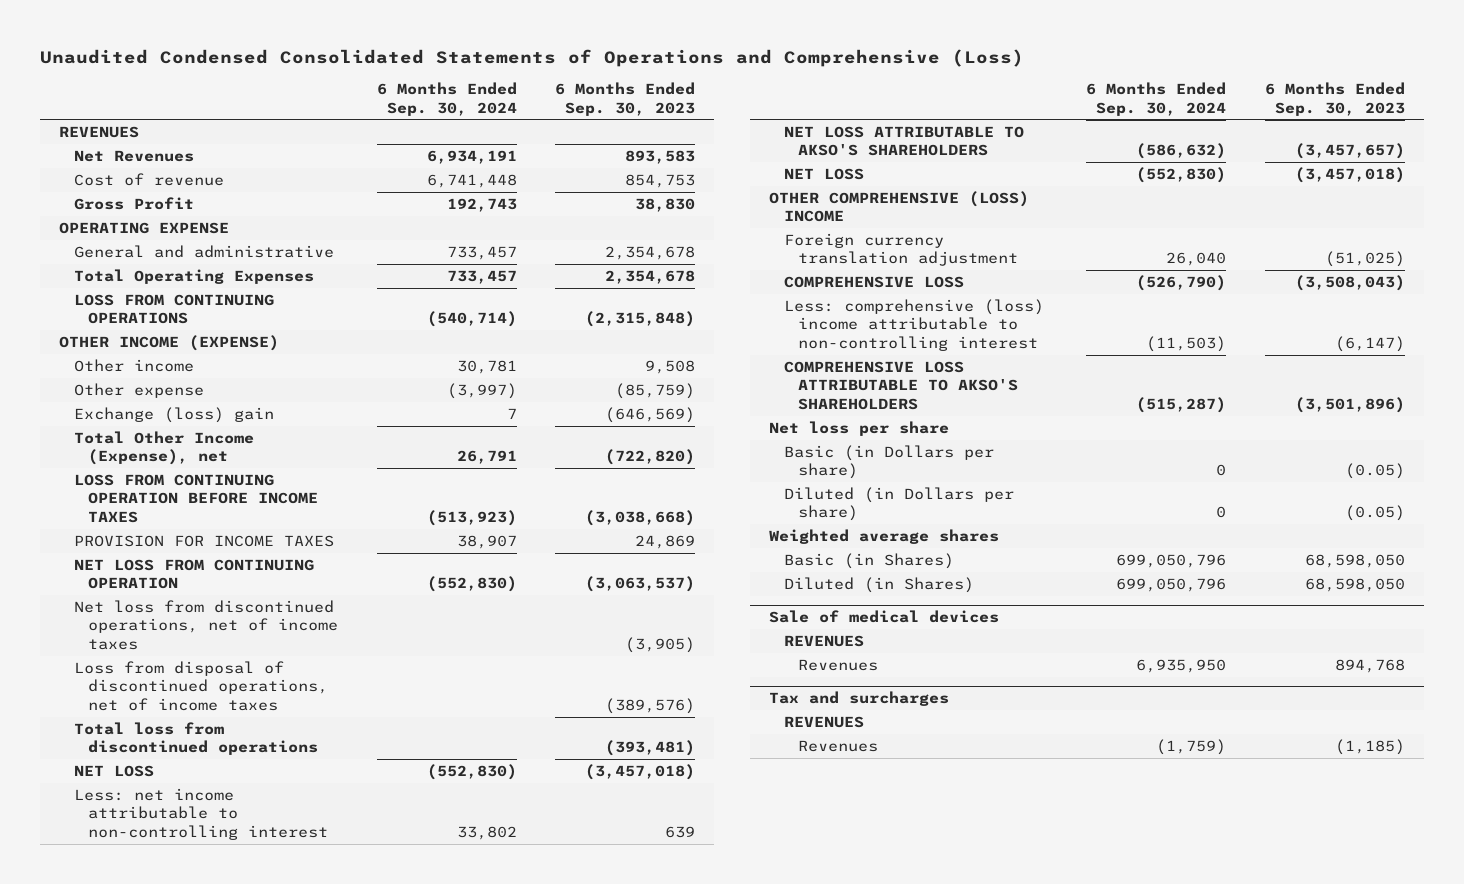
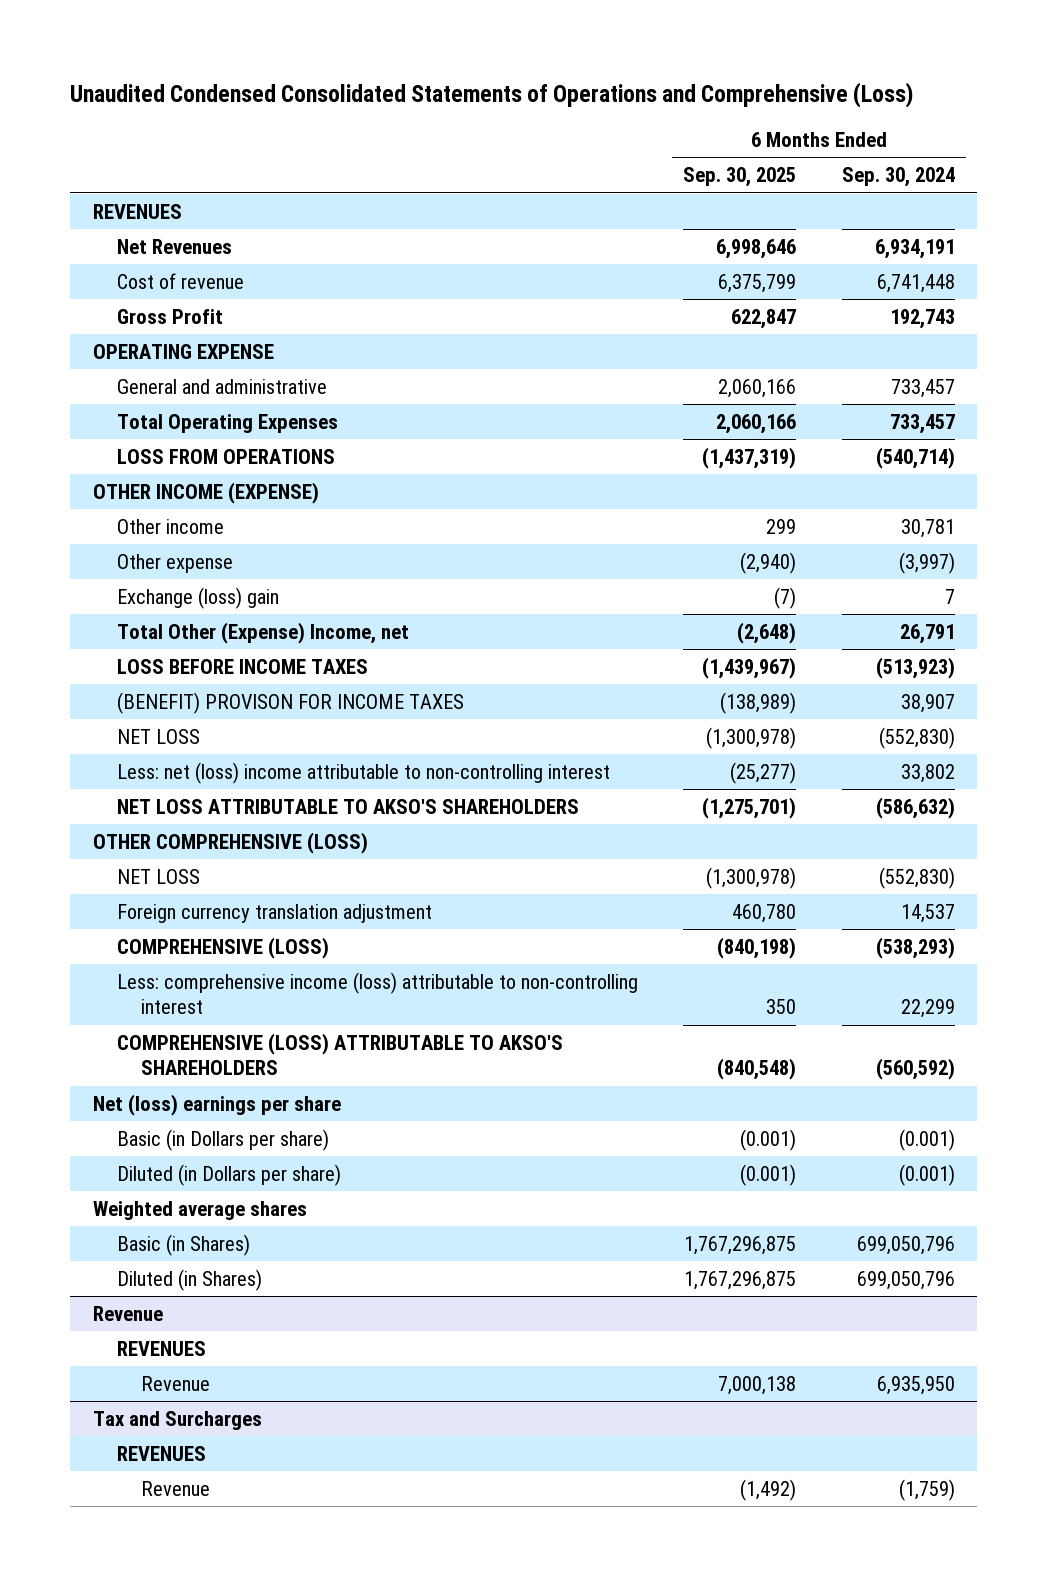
[554,82,695,116] 6 Months Ended Sep. 30, 2023 -> none
none -> [683,167,797,188] Sep. 30, 2025
[73,293,274,325] LOSS FROM CONTINUING OPERATIONS -> [116,448,335,464] LOSS FROM OPERATIONS
[73,558,314,590] NET LOSS FROM CONTINUING OPERATION -> none
[73,599,339,650] Net loss from discontinued operations, net of income taxes -> none
[73,660,329,711] Loss from disposal of discontinued operations, net of income taxes -> none
[73,721,319,756] Total loss from discontinued operations -> none
[73,430,254,466] Total Other Income (Expense), net -> [116,621,409,644] Total Other (Expense) Income, net
[73,473,319,523] LOSS FROM CONTINUING OPERATION BEFORE INCOME TAXES -> [116,658,368,674] LOSS BEFORE INCOME TAXES
[73,534,334,547] PROVISION FOR INCOME TAXES -> [116,691,464,714] (BENEFIT) PROVISON FOR INCOME TAXES
[73,787,329,840] Less: net income attributable to non-controlling interest -> [116,761,610,784] Less: net (loss) income attributable to non-controlling interest
none -> [92,831,368,854] OTHER COMPREHENSIVE (LOSS)
[769,190,1030,223] OTHER COMPREHENSIVE (LOSS) INCOME -> none
[1166,252,1227,267] 26,040 -> [900,903,955,923] 14,537
[783,275,964,288] COMPREHENSIVE LOSS -> [116,936,329,959] COMPREHENSIVE (LOSS)
[1136,274,1227,291] (526,790) -> [875,936,955,959] (538,293)
[783,298,1044,351] Less: comprehensive (loss) income attributable to non-controlling interest -> [116,971,638,1015] Less: comprehensive income (loss) attributable to non-controlling interest
[1146,335,1227,352] (11,503) -> [900,999,955,1019] 22,299
[783,360,1019,410] COMPREHENSIVE LOSS ATTRIBUTABLE TO AKSO'S SHAREHOLDERS -> [116,1032,563,1076] COMPREHENSIVE (LOSS) ATTRIBUTABLE TO AKSO'S SHAREHOLDERS
[1136,396,1227,413] (515,287) -> [875,1058,955,1081] (560,592)
[769,420,950,436] Net loss per share -> [92,1093,341,1116] Net (loss) earnings per share
[1216,464,1227,477] 0 -> [898,1128,955,1151] (0.001)
[1216,506,1227,519] 0 -> [898,1163,955,1186] (0.001)
[769,610,1000,624] Sale of medical devices -> none
none -> [92,1305,163,1321] Revenue
[798,658,879,671] Revenues -> [141,1375,211,1391] Revenue
[769,691,950,707] Tax and surcharges -> [92,1410,262,1430] Tax and Surcharges
[798,739,879,752] Revenues -> [141,1480,211,1496] Revenue

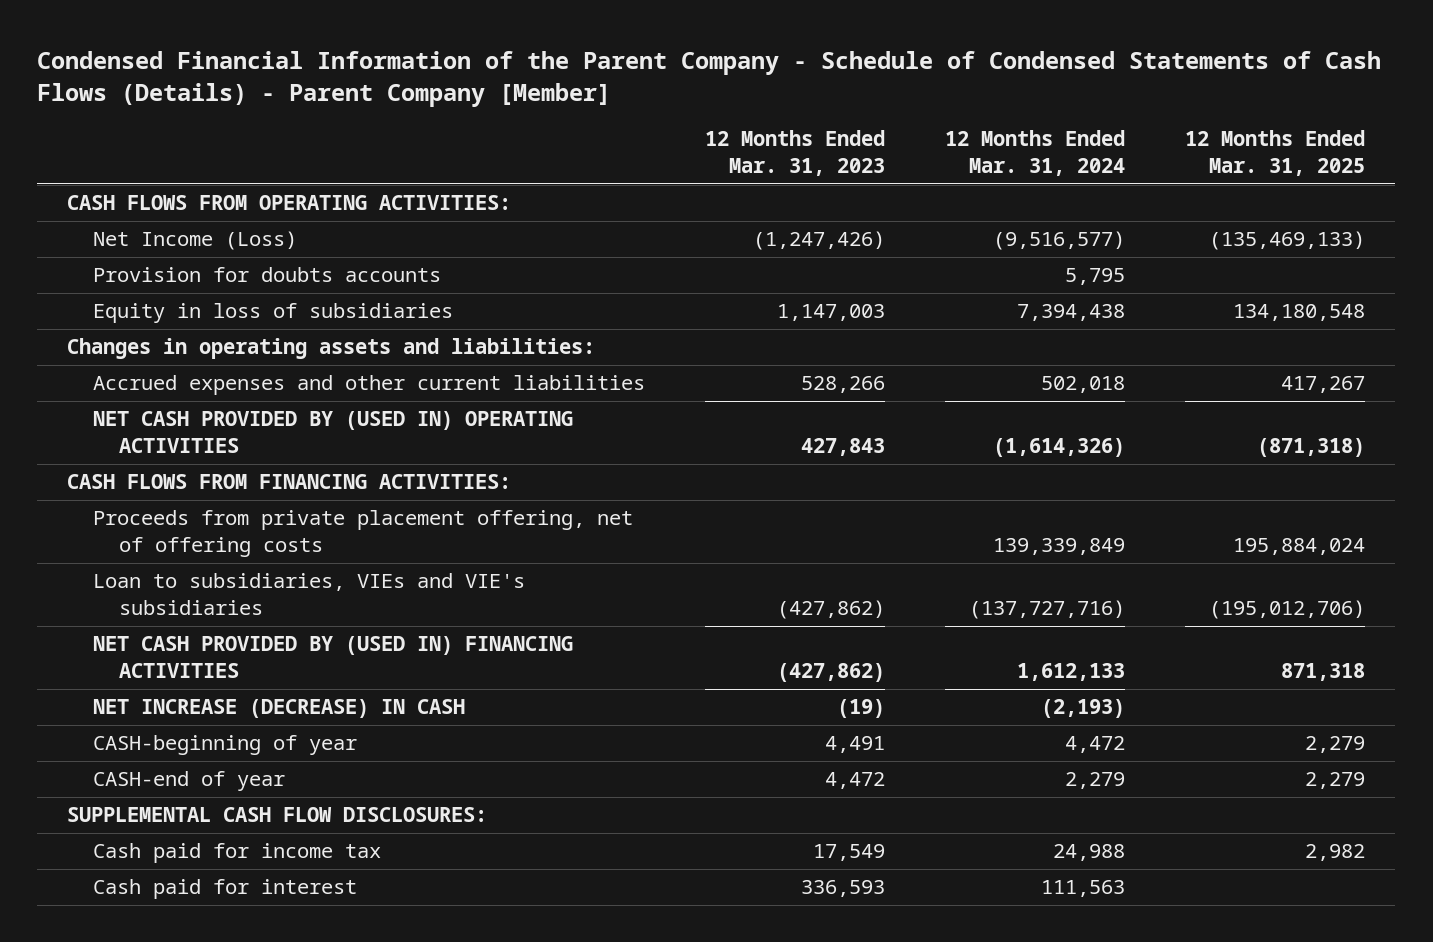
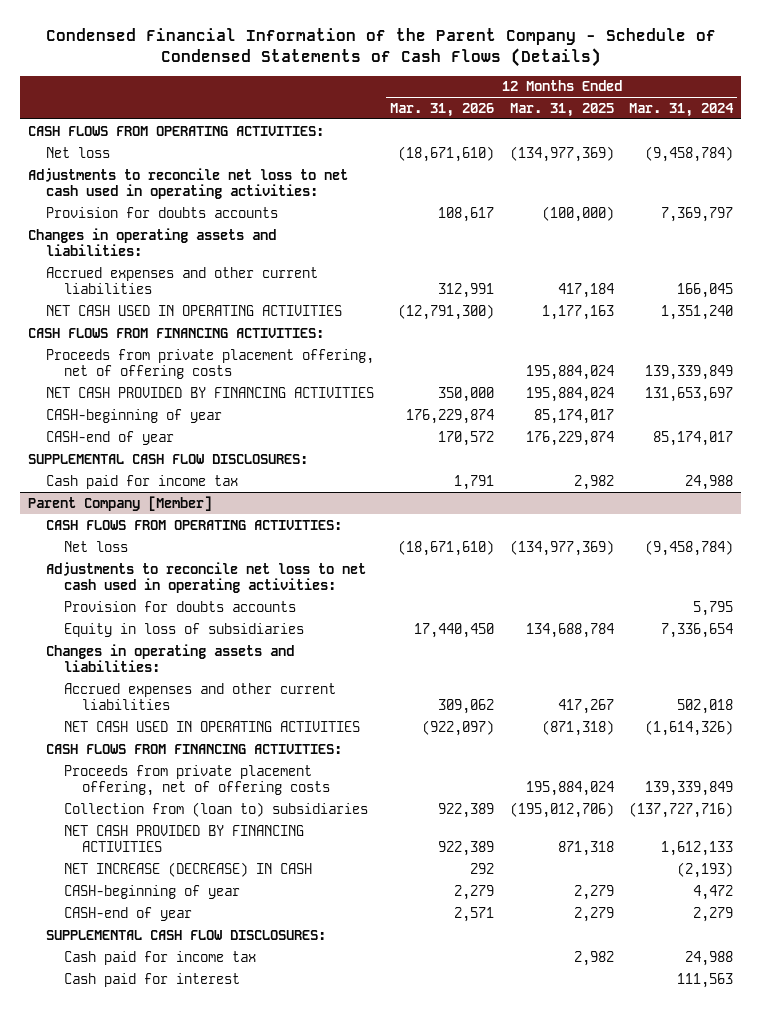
[37,50,1382,107] Condensed Financial Information of the Parent Company - Schedule of Condensed Statements of Cash Flows (Details) - Parent Company [Member] -> [45,27,716,68] Condensed Financial Information of the Parent Company - Schedule of Condensed Statements of Cash Flows (Details)
[705,130,886,176] 12 Months Ended Mar. 31, 2023 -> none
none -> [389,102,494,117] Mar. 31, 2026
[93,231,298,251] Net Income (Loss) -> [45,146,110,158] Net loss
[993,231,1126,251] (9,516,577) -> [645,145,734,162] (9,458,784)
[1209,231,1366,251] (135,469,133) -> [509,145,614,162] (134,977,369)
none -> [27,167,348,199] Adjustments to reconcile net loss to net cash used in operating activities:
none -> [45,206,278,218] Provision for doubts accounts
none -> [27,227,276,256] Changes in operating assets and liabilities:
none -> [45,266,318,294] Accrued expenses and other current liabilities
none -> [45,304,342,316] NET CASH USED IN OPERATING ACTIVITIES
none -> [27,327,324,338] CASH FLOWS FROM FINANCING ACTIVITIES:
none -> [45,348,374,379] Proceeds from private placement offering, net of offering costs
none -> [45,386,374,398] NET CASH PROVIDED BY FINANCING ACTIVITIES
none -> [45,408,222,423] CASH-beginning of year
none -> [45,430,174,445] CASH-end of year
none -> [27,453,308,464] SUPPLEMENTAL CASH FLOW DISCLOSURES:
none -> [45,474,238,489] Cash paid for income tax
none -> [27,495,212,511] Parent Company [Member]
none -> [45,519,342,530] CASH FLOWS FROM OPERATING ACTIVITIES:
none -> [63,540,128,552] Net loss
none -> [45,561,366,593] Adjustments to reconcile net loss to net cash used in operating activities:
[1017,304,1126,322] 7,394,438 -> [661,622,734,638] 7,336,654
[1233,304,1366,322] 134,180,548 -> [525,622,614,638] 134,688,784
[93,411,574,453] NET CASH PROVIDED BY (USED IN) OPERATING ACTIVITIES -> [63,720,360,732] NET CASH USED IN OPERATING ACTIVITIES
[93,573,526,615] Loan to subsidiaries, VIEs and VIE's subsidiaries -> [63,801,368,817] Collection from (loan to) subsidiaries
[93,636,574,678] NET CASH PROVIDED BY (USED IN) FINANCING ACTIVITIES -> [63,824,304,852] NET CASH PROVIDED BY FINANCING ACTIVITIES

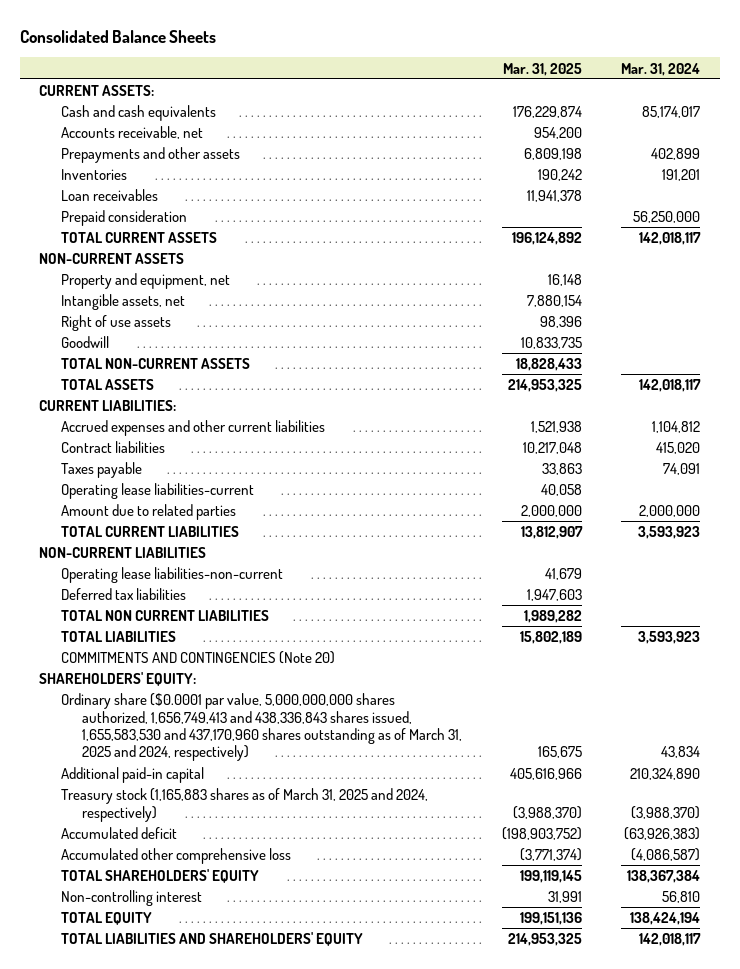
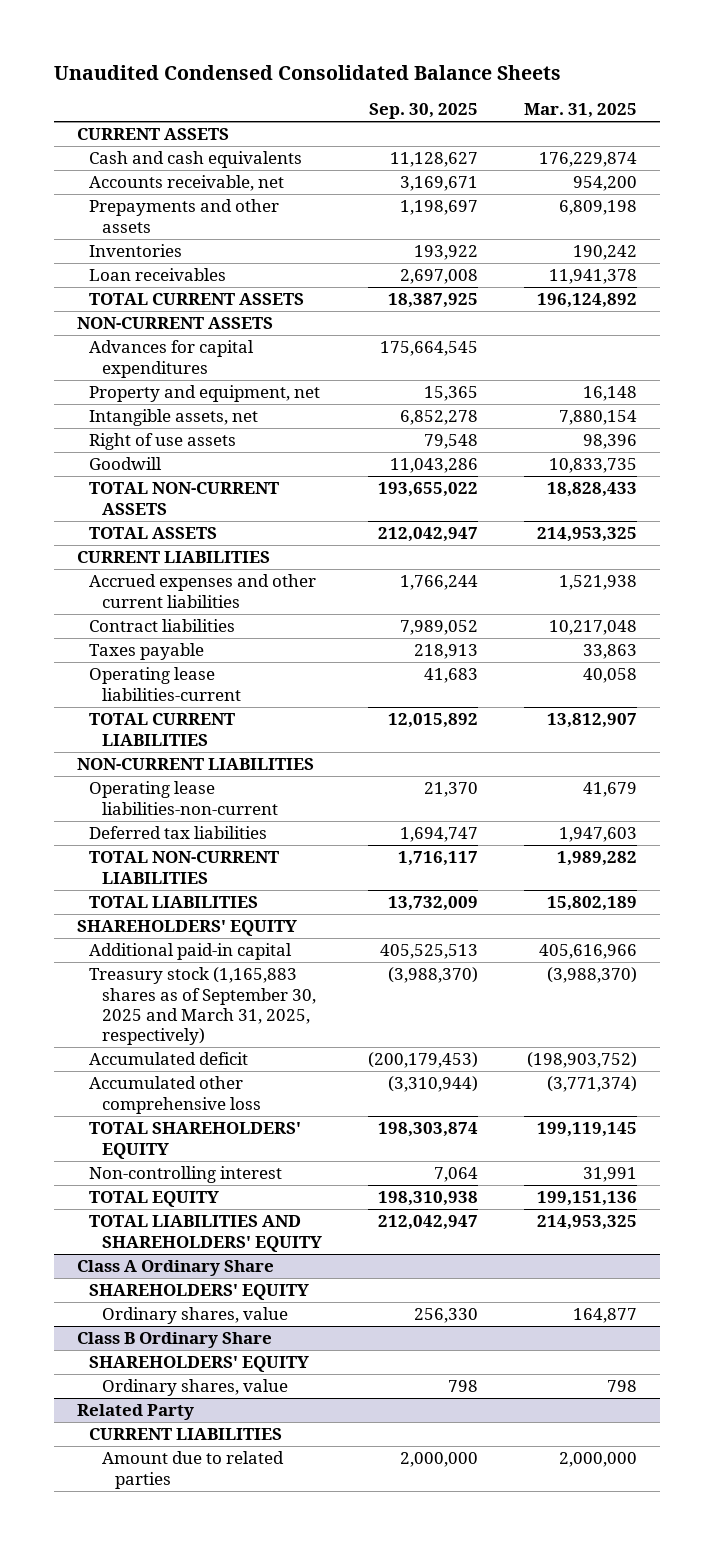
[19,29,216,43] Consolidated Balance Sheets -> [53,64,561,80] Unaudited Condensed Consolidated Balance Sheets
[621,62,701,76] Mar. 31, 2024 -> none
none -> [369,102,479,119] Sep. 30, 2025
[39,85,155,97] CURRENT ASSETS: -> [76,128,229,141] CURRENT ASSETS
[60,210,187,227] Prepaid consideration -> none
none -> [89,340,255,378] Advances for capital expenditures
[39,400,177,412] CURRENT LIABILITIES: -> [76,551,270,564] CURRENT LIABILITIES
[60,504,236,521] Amount due to related parties -> none
[60,610,269,622] TOTAL NON CURRENT LIABILITIES -> [89,851,280,884] TOTAL NON-CURRENT LIABILITIES
[60,651,335,665] COMMITMENTS AND CONTINGENCIES (Note 20) -> none
[60,693,463,762] Ordinary share ($0.0001 par value, 5,000,000,000 shares authorized, 1,656,749,413 and 438,336,843 shares issued, 1,655,583,530 and 437,170,960 shares outstanding as of March 31, 2025 and 2024, respectively) -> none
[39,672,197,687] SHAREHOLDERS' EQUITY: -> [76,920,297,937] SHAREHOLDERS' EQUITY
[60,788,428,822] Treasury stock (1,165,883 shares as of March 31, 2025 and 2024, respectively) -> [89,967,317,1045] Treasury stock (1,165,883 shares as of September 30, 2025 and March 31, 2025, respectively)
none -> [76,1260,274,1277] Class A Ordinary Share
none -> [89,1284,310,1301] SHAREHOLDERS' EQUITY
none -> [102,1307,289,1325] Ordinary shares, value
none -> [76,1332,272,1349] Class B Ordinary Share
none -> [89,1356,310,1373] SHAREHOLDERS' EQUITY
none -> [102,1379,289,1397] Ordinary shares, value
none -> [76,1404,194,1421] Related Party
none -> [89,1428,283,1441] CURRENT LIABILITIES
none -> [102,1451,285,1489] Amount due to related parties

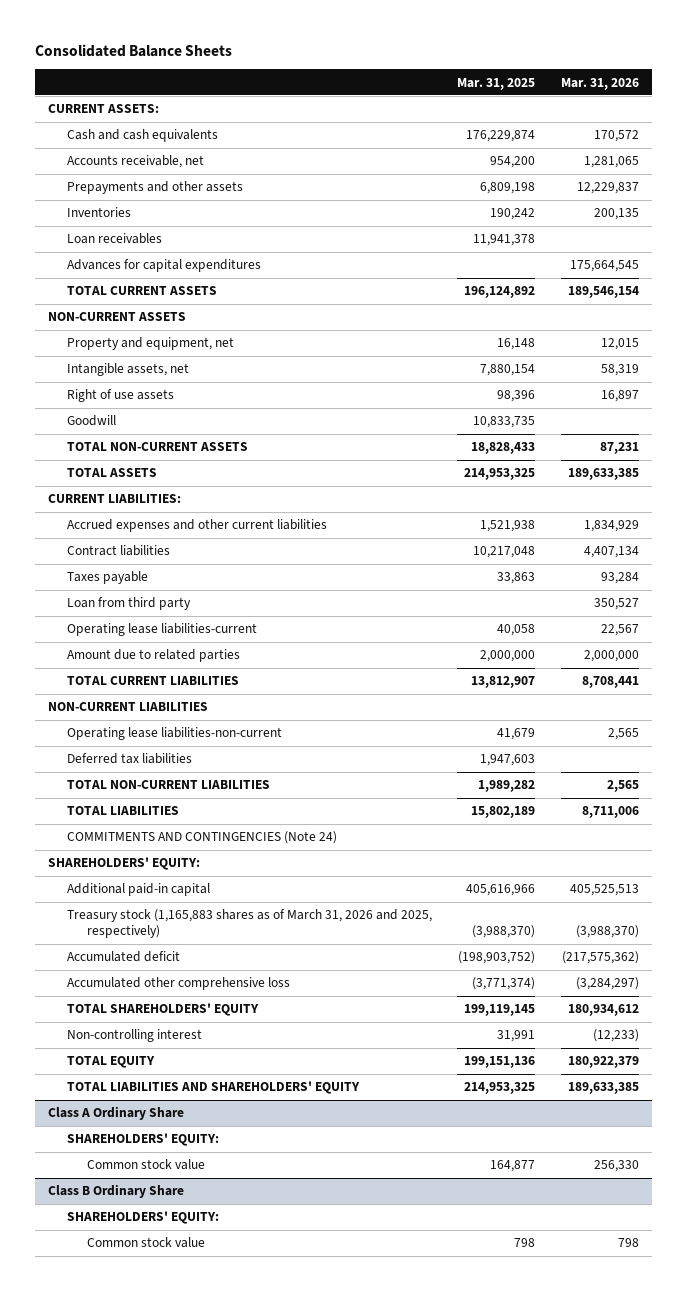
[53,64,561,80] Unaudited Condensed Consolidated Balance Sheets -> [34,43,232,57] Consolidated Balance Sheets
[369,102,479,119] Sep. 30, 2025 -> none
none -> [560,77,639,90] Mar. 31, 2026
[76,128,229,141] CURRENT ASSETS -> [47,104,159,114] CURRENT ASSETS:
[89,340,255,378] Advances for capital expenditures -> [67,259,262,273] Advances for capital expenditures
[76,551,270,564] CURRENT LIABILITIES -> [47,494,181,504] CURRENT LIABILITIES:
none -> [67,597,192,611] Loan from third party
none -> [67,649,241,663] Amount due to related parties
none -> [67,831,338,845] COMMITMENTS AND CONTINGENCIES (Note 24)
[76,920,297,937] SHAREHOLDERS' EQUITY -> [47,857,200,871] SHAREHOLDERS' EQUITY:
[89,967,317,1045] Treasury stock (1,165,883 shares as of September 30, 2025 and March 31, 2025, respectively) -> [67,909,433,939] Treasury stock (1,165,883 shares as of March 31, 2026 and 2025, respectively)
[89,1284,310,1301] SHAREHOLDERS' EQUITY -> [67,1133,220,1147] SHAREHOLDERS' EQUITY:
[102,1307,289,1325] Ordinary shares, value -> [86,1159,205,1171] Common stock value
[76,1404,194,1421] Related Party -> none
[89,1428,283,1441] CURRENT LIABILITIES -> none
[102,1451,285,1489] Amount due to related parties -> none
[89,1356,310,1373] SHAREHOLDERS' EQUITY -> [67,1211,220,1225] SHAREHOLDERS' EQUITY:
[102,1379,289,1397] Ordinary shares, value -> [86,1237,205,1249] Common stock value

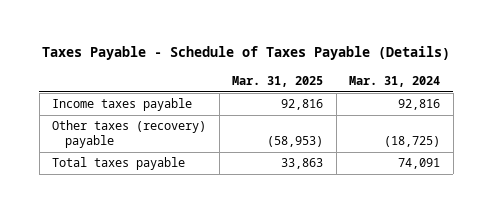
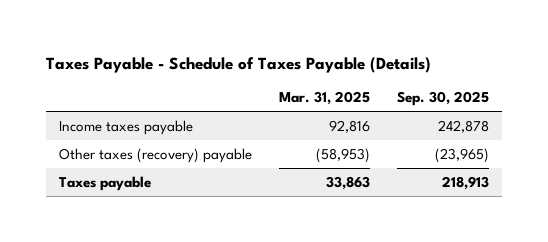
[349,75,441,87] Mar. 31, 2024 -> none
none -> [397,91,490,107] Sep. 30, 2025
[52,157,186,171] Total taxes payable -> [59,175,152,191] Taxes payable

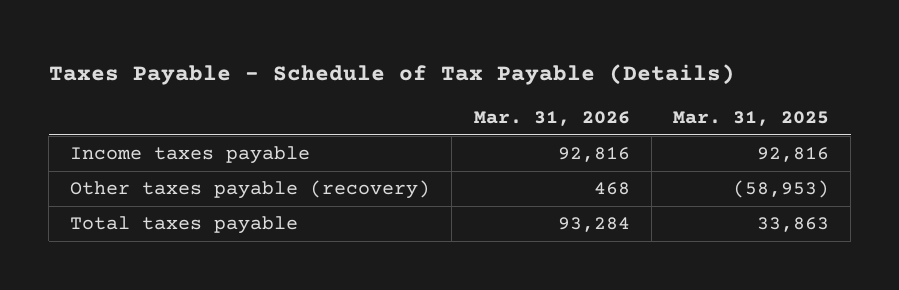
[45,56,431,73] Taxes Payable - Schedule of Taxes Payable (Details) -> [48,63,735,85] Taxes Payable - Schedule of Tax Payable (Details)
[397,91,490,107] Sep. 30, 2025 -> none
none -> [473,110,630,126] Mar. 31, 2026
[59,147,253,163] Other taxes (recovery) payable -> [70,180,431,200] Other taxes payable (recovery)
[59,175,152,191] Taxes payable -> [70,216,299,235] Total taxes payable

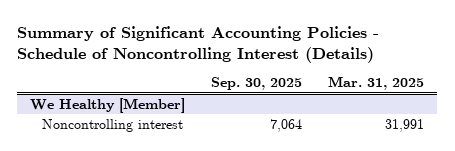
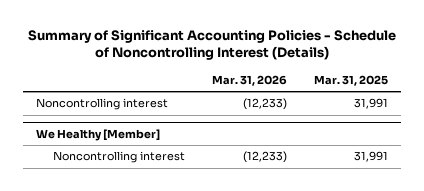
[211,77,303,91] Sep. 30, 2025 -> none
none -> [212,75,288,87] Mar. 31, 2026
none -> [36,98,169,111] Noncontrolling interest

